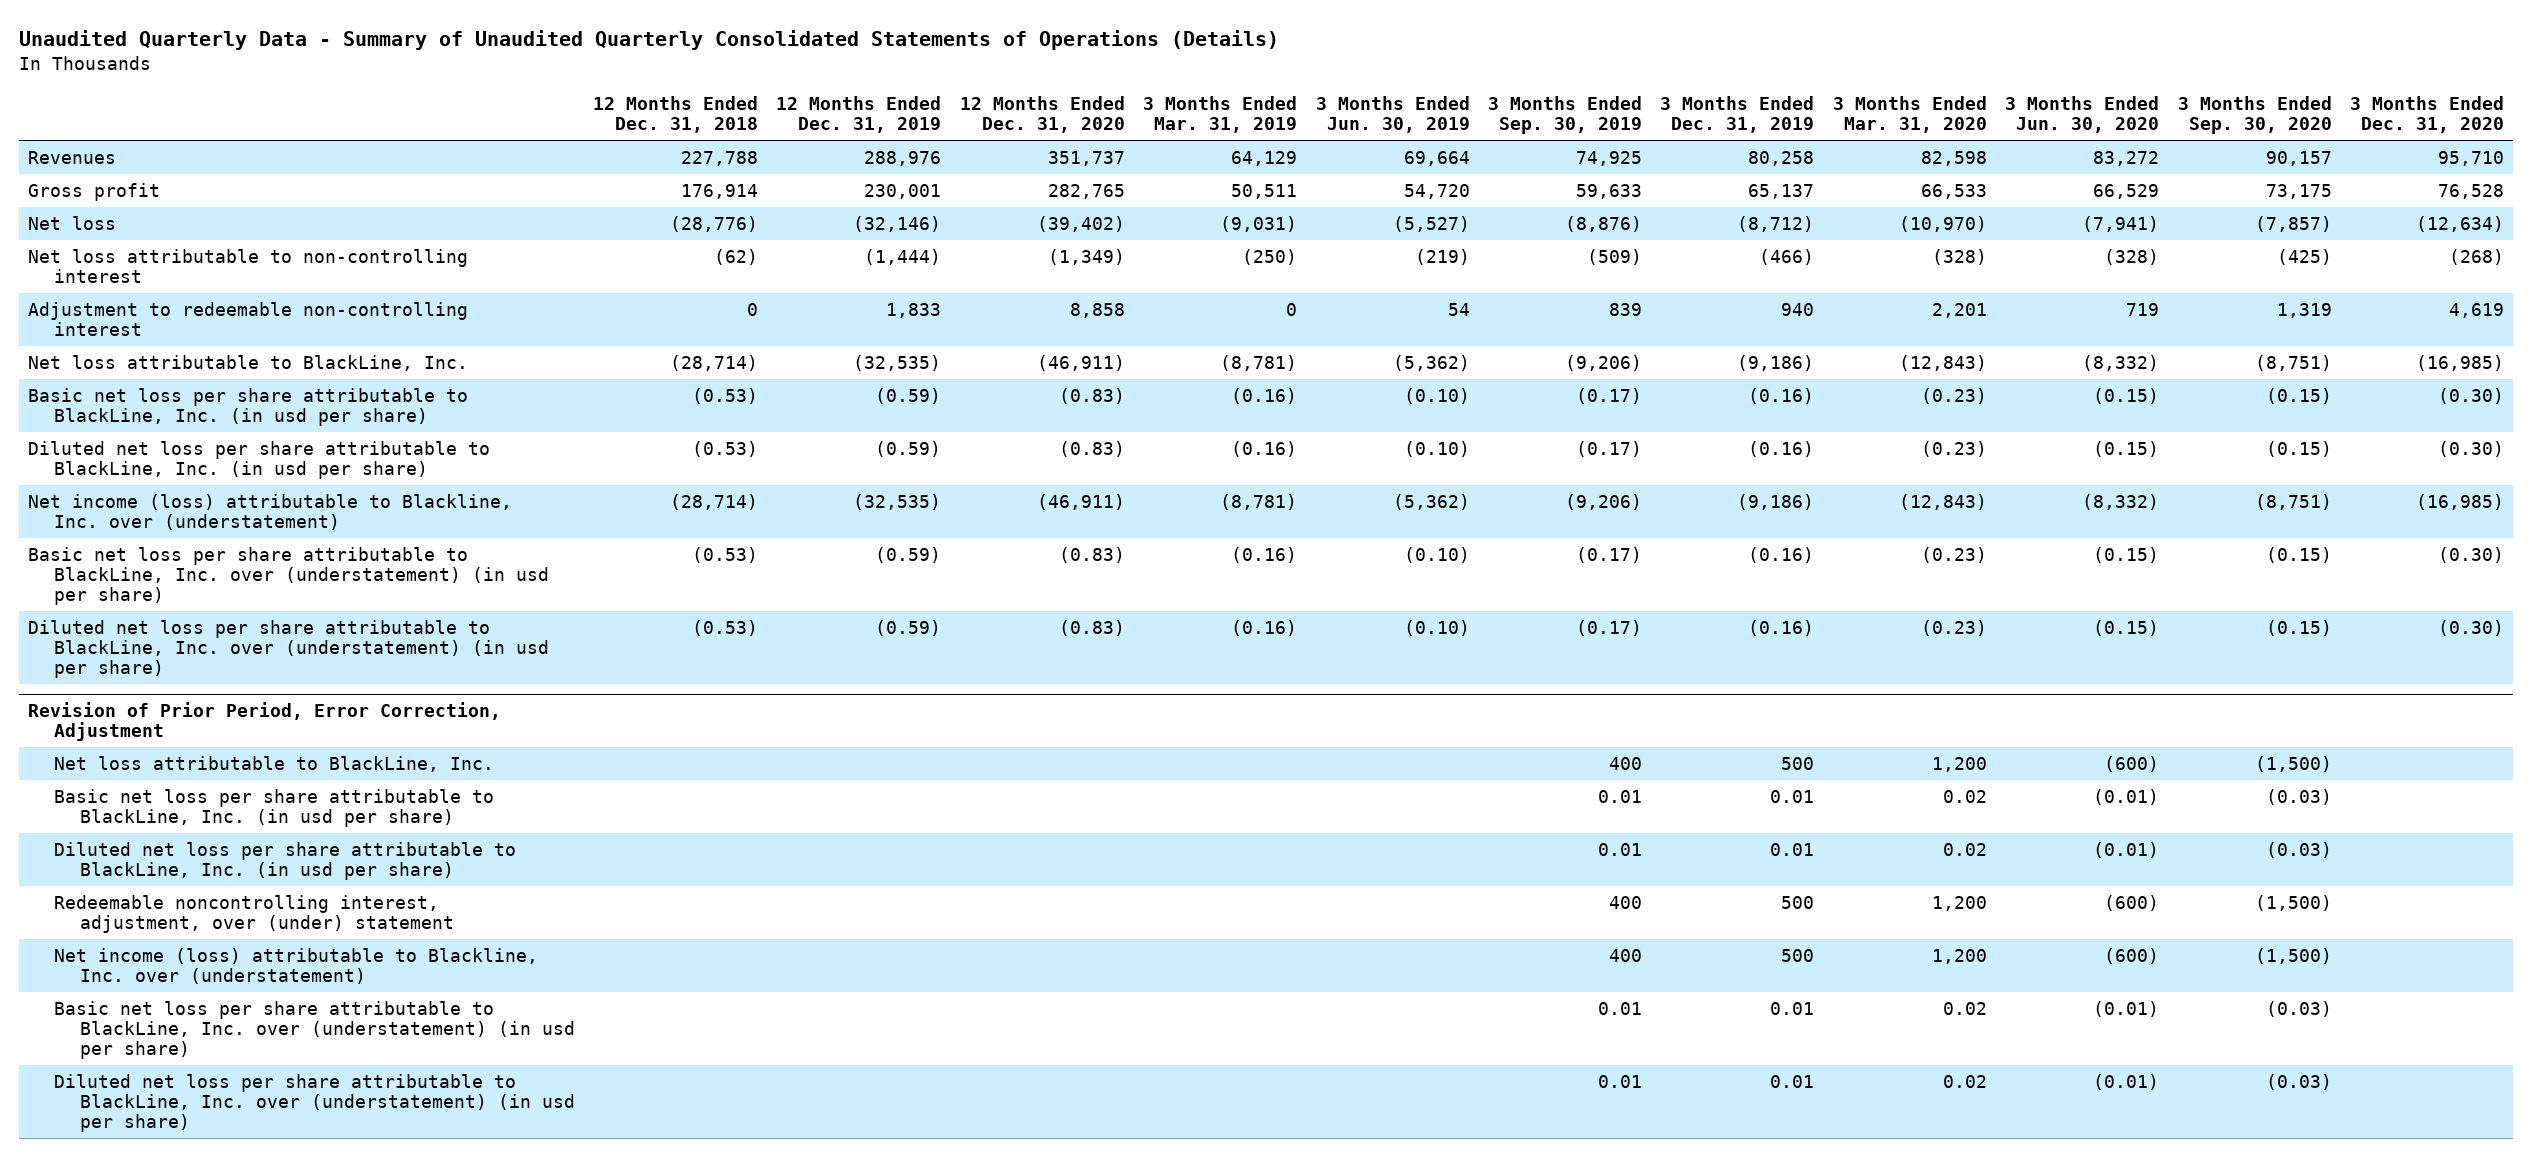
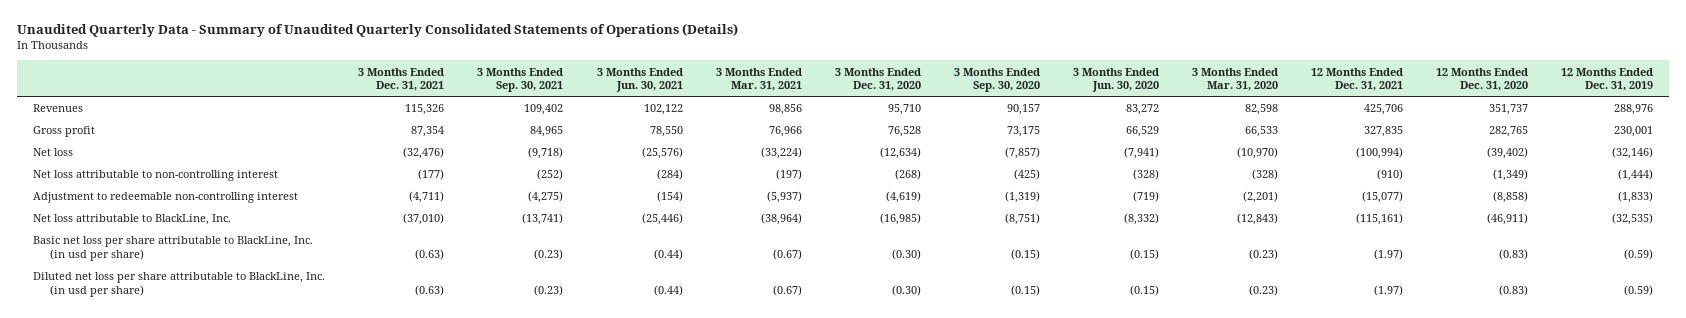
[593,96,759,134] 12 Months Ended Dec. 31, 2018 -> none
[1143,96,1298,134] 3 Months Ended Mar. 31, 2019 -> none
[1315,96,1470,134] 3 Months Ended Jun. 30, 2019 -> none
[1488,96,1643,135] 3 Months Ended Sep. 30, 2019 -> none
[1660,96,1815,134] 3 Months Ended Dec. 31, 2019 -> none
none -> [358,67,445,92] 3 Months Ended Dec. 31, 2021
none -> [477,67,564,93] 3 Months Ended Sep. 30, 2021
none -> [596,67,683,93] 3 Months Ended Jun. 30, 2021
none -> [715,67,802,92] 3 Months Ended Mar. 31, 2021
none -> [1310,67,1403,92] 12 Months Ended Dec. 31, 2021
[886,303,942,319] 1,833 -> [1617,191,1653,204] (1,833)
[1069,303,1125,319] 8,858 -> [1492,191,1528,204] (8,858)
[1931,303,1987,319] 2,201 -> [1242,191,1278,204] (2,201)
[2126,303,2160,317] 719 -> [1132,191,1159,203] (719)
[2276,303,2332,319] 1,319 -> [1004,191,1040,204] (1,319)
[2449,303,2505,319] 4,619 -> [885,191,921,204] (4,619)
[28,494,513,531] Net income (loss) attributable to Blackline, Inc. over (understatement) -> none
[28,547,550,606] Basic net loss per share attributable to BlackLine, Inc. over (understatement) (in usd per share) -> none
[28,620,550,679] Diluted net loss per share attributable to BlackLine, Inc. over (understatement) (in usd per share) -> none
[28,702,502,742] Revision of Prior Period, Error Correction, Adjustment -> none
[54,756,495,773] Net loss attributable to BlackLine, Inc. -> none
[54,789,495,828] Basic net loss per share attributable to BlackLine, Inc. (in usd per share) -> none
[54,842,517,881] Diluted net loss per share attributable to BlackLine, Inc. (in usd per share) -> none
[54,895,454,934] Redeemable noncontrolling interest, adjustment, over (under) statement -> none
[54,948,539,985] Net income (loss) attributable to Blackline, Inc. over (understatement) -> none
[54,1001,575,1060] Basic net loss per share attributable to BlackLine, Inc. over (understatement) (in usd per share) -> none
[54,1074,575,1133] Diluted net loss per share attributable to BlackLine, Inc. over (understatement) (in usd per share) -> none

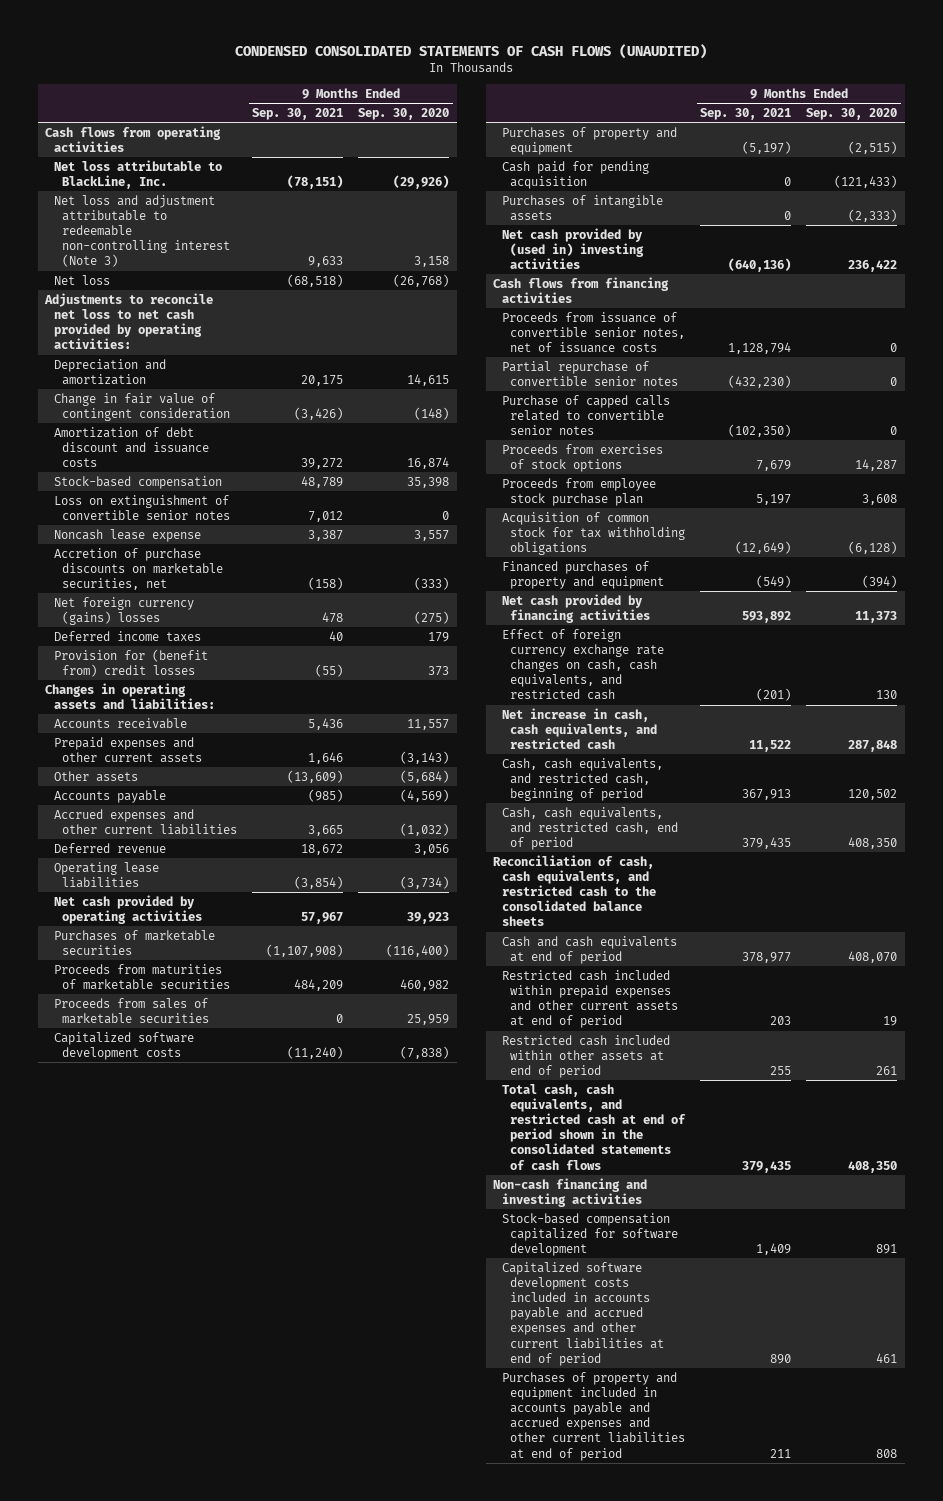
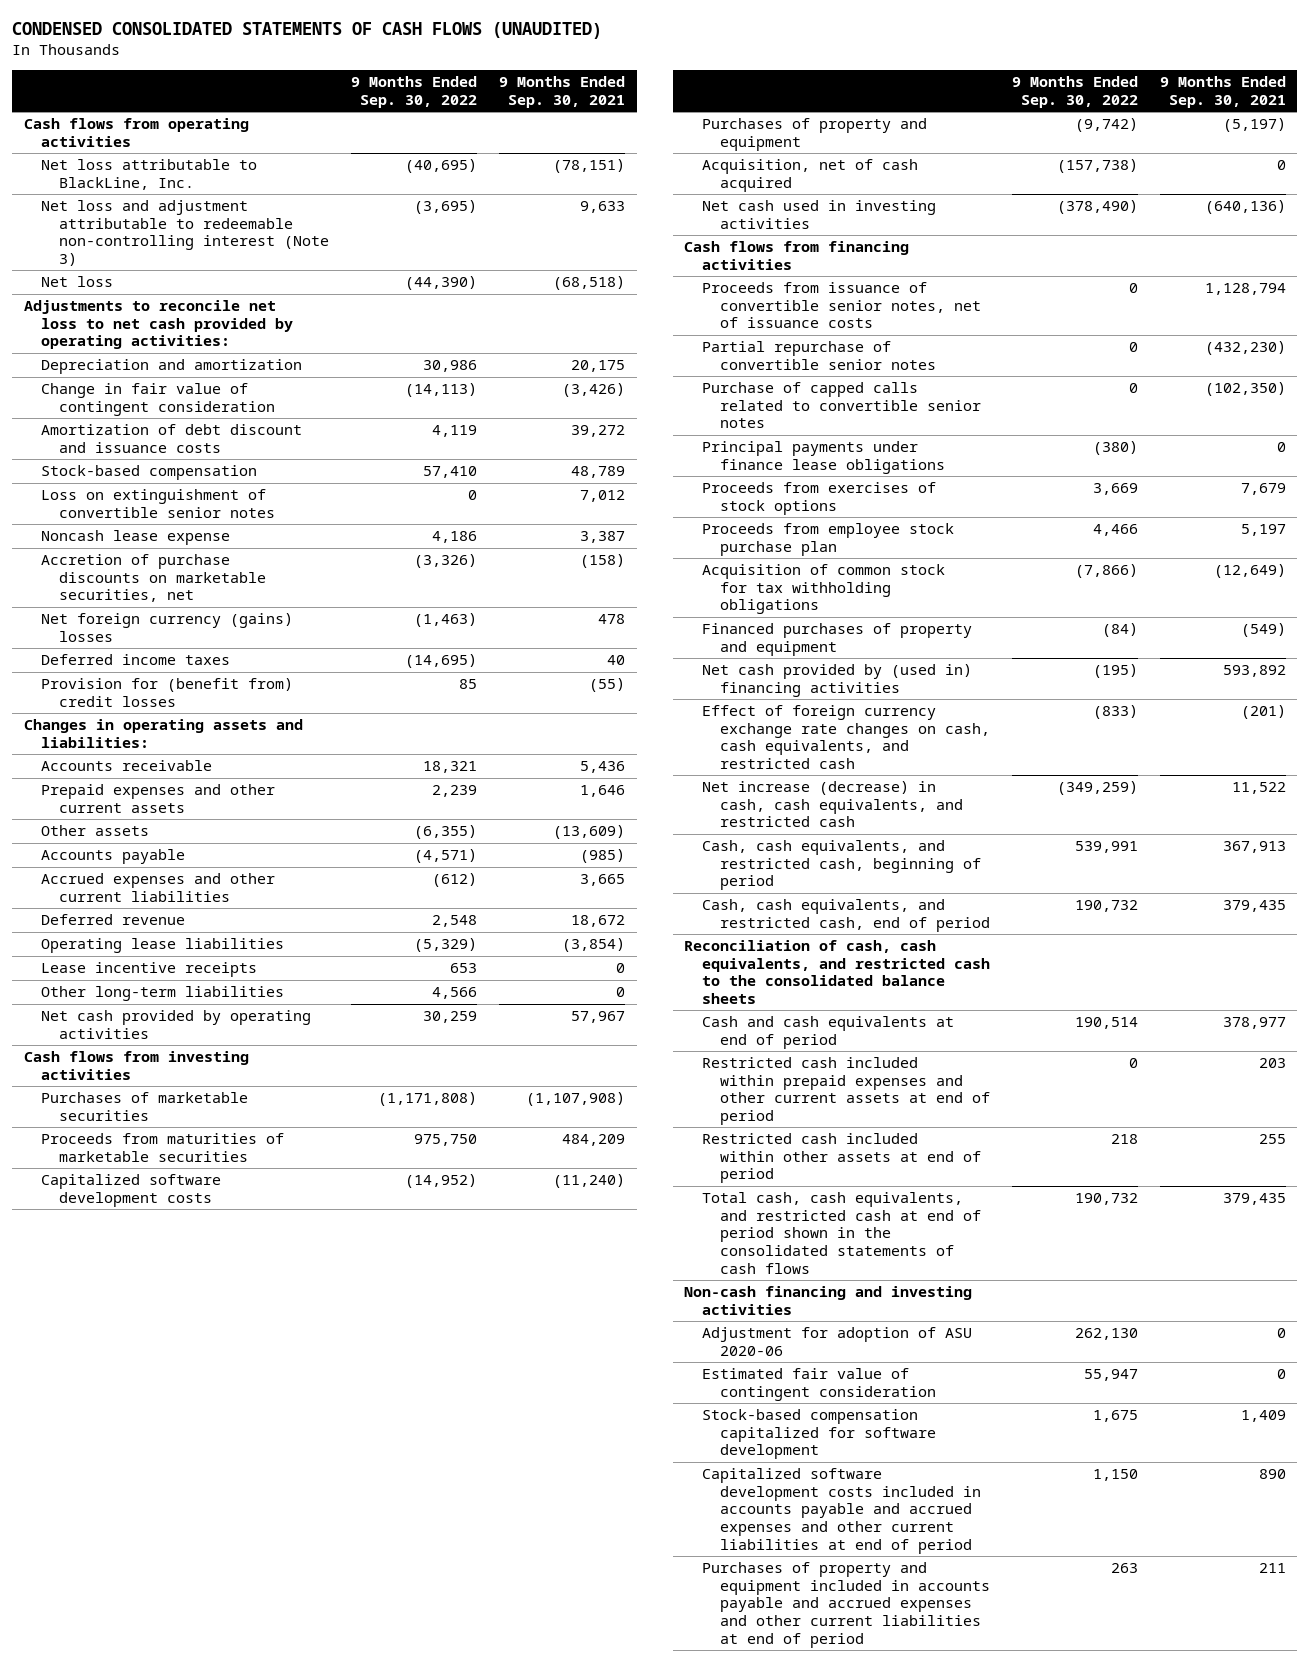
[358,107,450,120] Sep. 30, 2020 -> none
none -> [351,76,478,108] 9 Months Ended Sep. 30, 2022
none -> [41,962,258,978] Lease incentive receipts
none -> [41,986,285,1002] Other long-term liabilities
none -> [23,1051,249,1080] Cash flows from investing activities
[53,997,210,1024] Proceeds from sales of marketable securities -> none
[501,194,663,221] Purchases of intangible assets -> none
[501,160,649,189] Cash paid for pending acquisition -> [702,159,919,192] Acquisition, net of cash acquired
[501,227,645,270] Net cash provided by (used in) investing activities -> [702,200,937,229] Net cash used in investing activities
none -> [702,441,945,474] Principal payments under finance lease obligations
[501,593,651,623] Net cash provided by financing activities -> [702,664,973,697] Net cash provided by (used in) financing activities
[501,707,658,750] Net increase in cash, cash equivalents, and restricted cash -> [702,781,963,828] Net increase (decrease) in cash, cash equivalents, and restricted cash
none -> [702,1327,973,1356] Adjustment for adoption of ASU 2020-06
none -> [702,1368,936,1401] Estimated fair value of contingent consideration

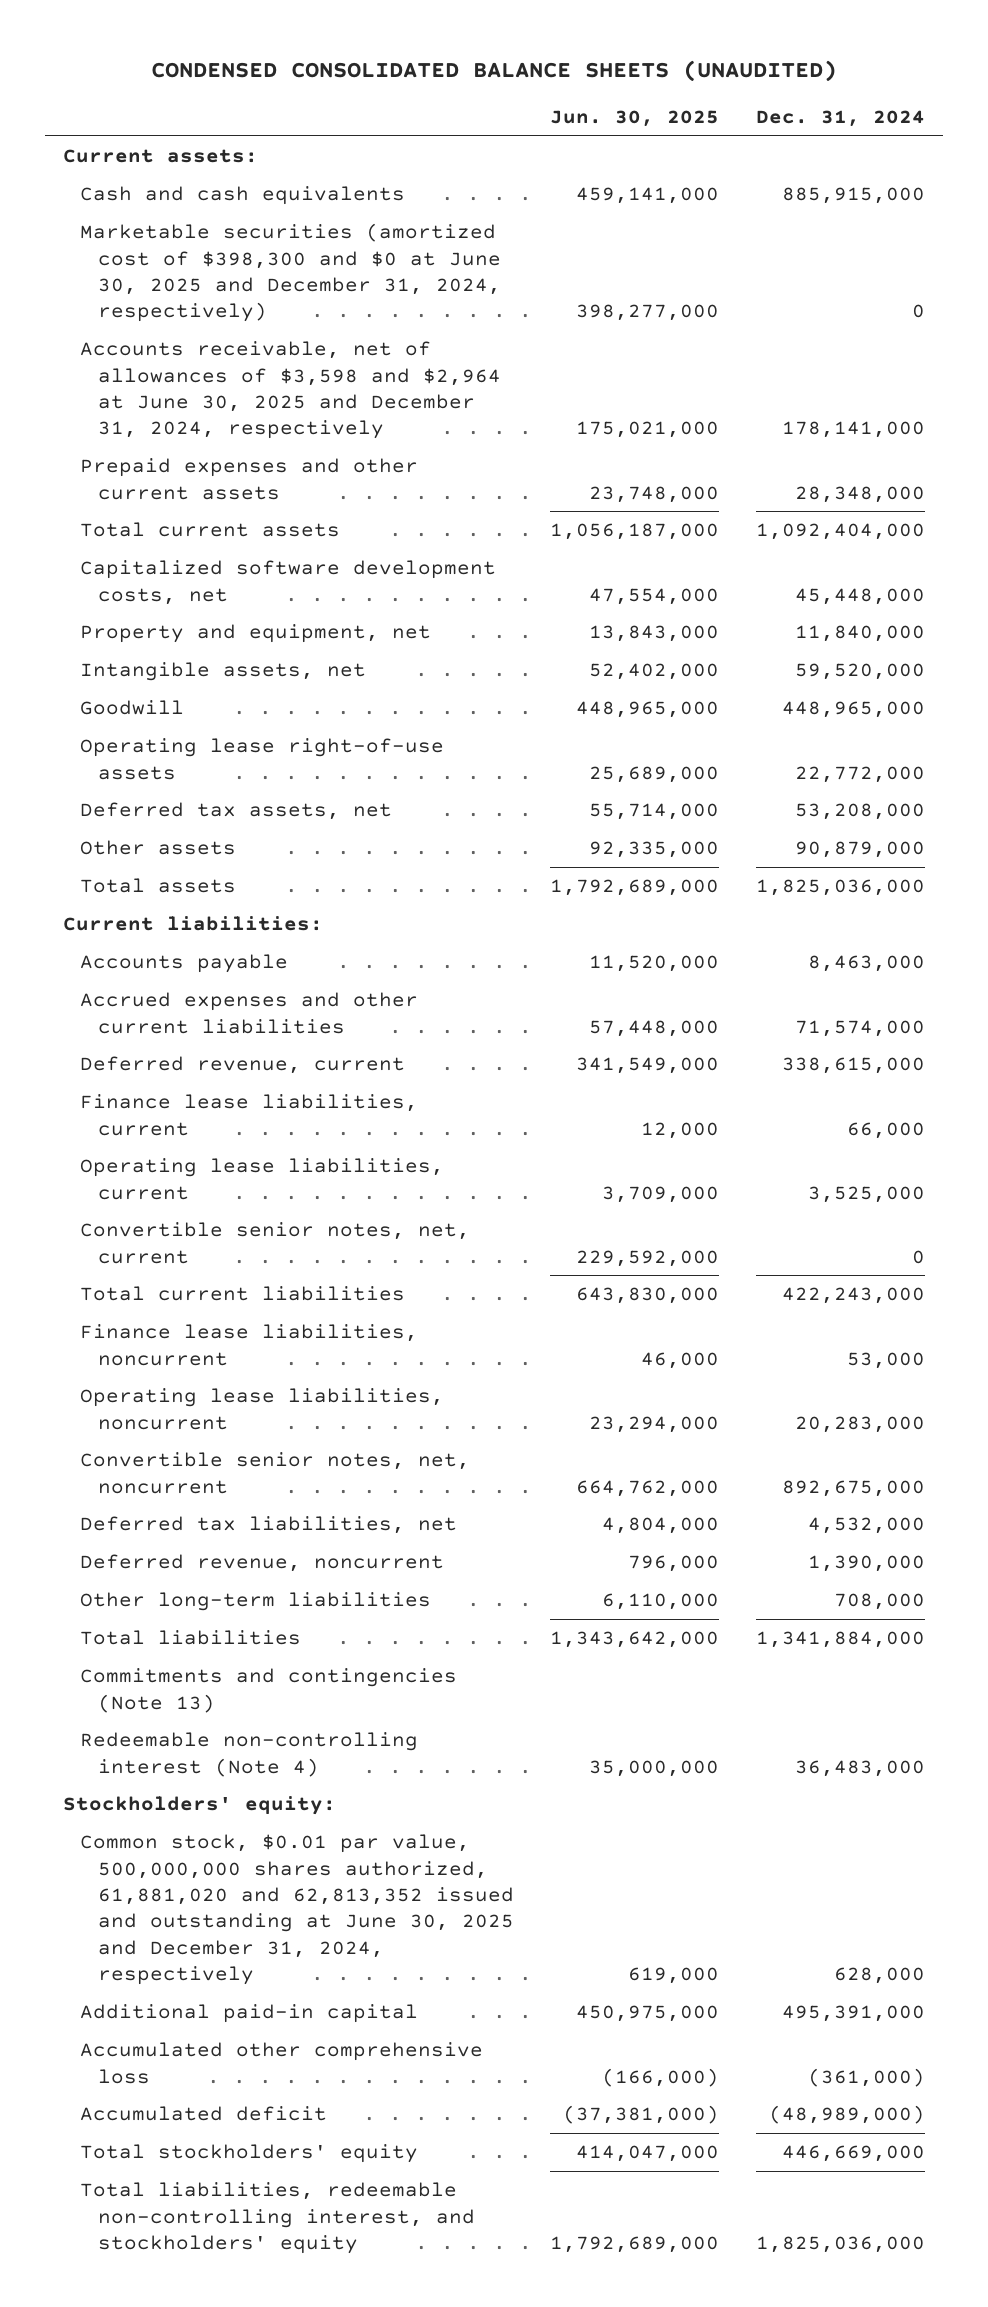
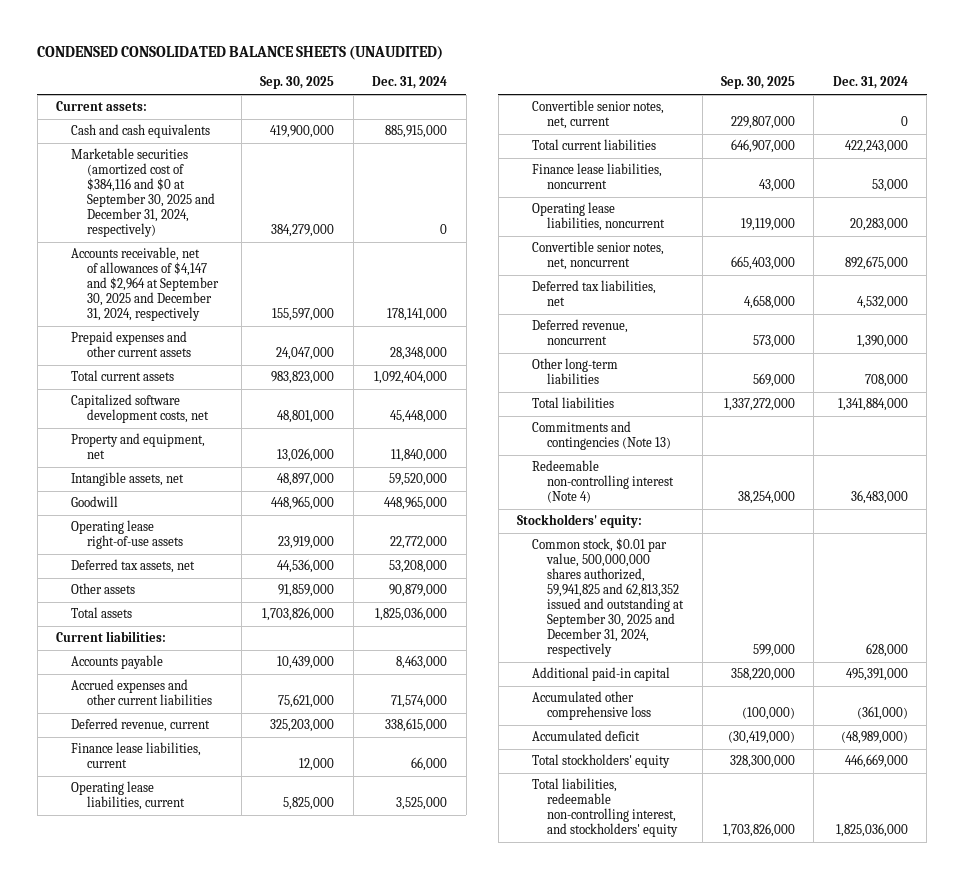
[550,110,720,128] Jun. 30, 2025 -> none
none -> [260,76,335,90] Sep. 30, 2025
[80,223,501,323] Marketable securities (amortized cost of $398,300 and $0 at June 30, 2025 and December 31, 2024, respectively) -> [71,148,215,237] Marketable securities (amortized cost of $384,116 and $0 at September 30, 2025 and December 31, 2024, respectively)
[80,341,501,440] Accounts receivable, net of allowances of $3,598 and $2,964 at June 30, 2025 and December 31, 2024, respectively -> [71,247,219,322] Accounts receivable, net of allowances of $4,147 and $2,964 at September 30, 2025 and December 31, 2024, respectively
[80,1834,514,1986] Common stock, $0.01 par value, 500,000,000 shares authorized, 61,881,020 and 62,813,352 issued and outstanding at June 30, 2025 and December 31, 2024, respectively -> [532,538,685,657] Common stock, $0.01 par value, 500,000,000 shares authorized, 59,941,825 and 62,813,352 issued and outstanding at September 30, 2025 and December 31, 2024, respectively

